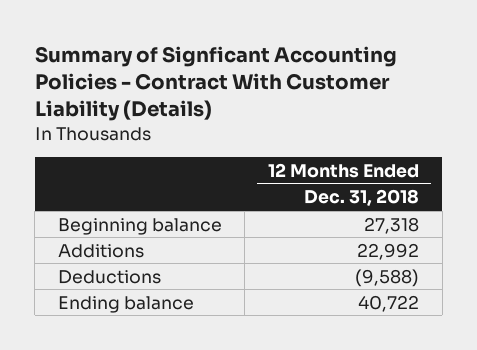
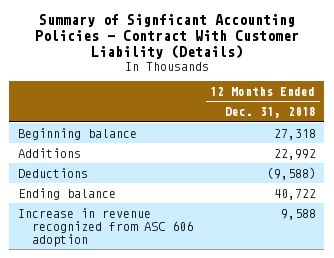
none -> [18,207,193,247] Increase in revenue recognized from ASC 606 adoption

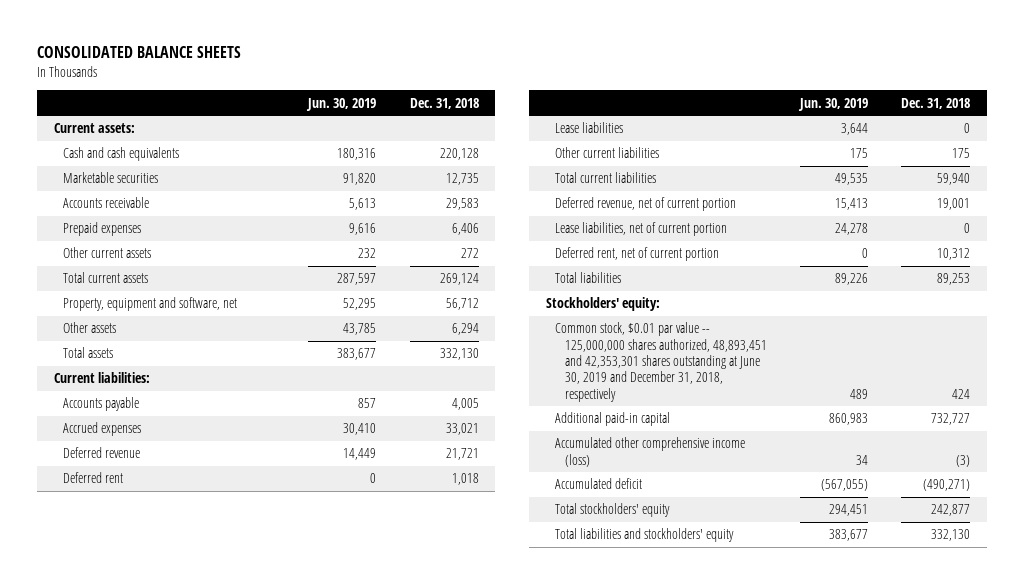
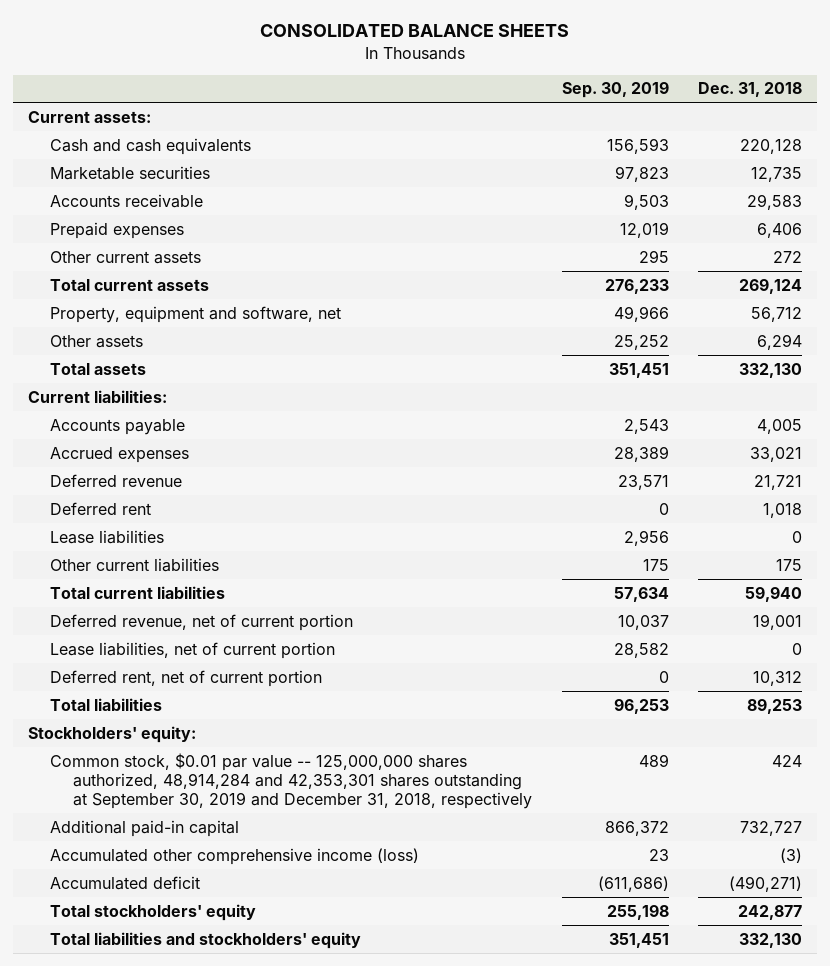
[306,97,377,111] Jun. 30, 2019 -> none
none -> [561,81,669,99] Sep. 30, 2019
[555,322,767,402] Common stock, $0.01 par value -- 125,000,000 shares authorized, 48,893,451 and 42,353,301 shares outstanding at June 30, 2019 and December 31, 2018, respectively -> [50,752,532,809] Common stock, $0.01 par value -- 125,000,000 shares authorized, 48,914,284 and 42,353,301 shares outstanding at September 30, 2019 and December 31, 2018, respectively

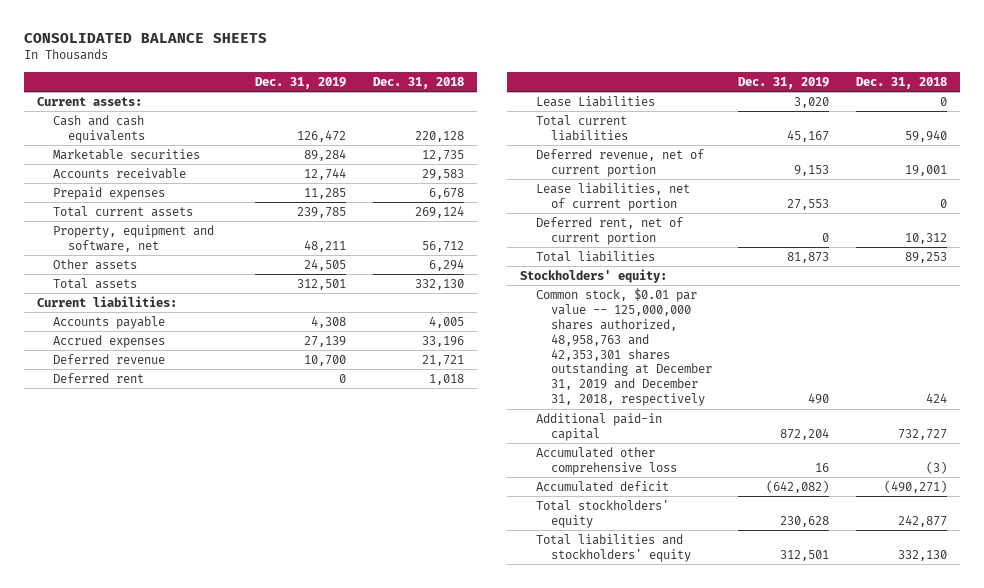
[561,81,669,99] Sep. 30, 2019 -> none
none -> [255,76,347,89] Dec. 31, 2019
[50,250,202,264] Other current assets -> none
[757,222,803,238] 6,406 -> [428,188,464,200] 6,678
[750,446,803,462] 33,021 -> [421,336,464,348] 33,196
[50,557,220,572] Other current liabilities -> none
[50,529,165,544] Lease liabilities -> [535,96,655,108] Lease Liabilities
[50,752,532,809] Common stock, $0.01 par value -- 125,000,000 shares authorized, 48,914,284 and 42,353,301 shares outstanding at September 30, 2019 and December 31, 2018, respectively -> [535,288,712,407] Common stock, $0.01 par value -- 125,000,000 shares authorized, 48,958,763 and 42,353,301 shares outstanding at December 31, 2019 and December 31, 2018, respectively
[50,847,420,865] Accumulated other comprehensive income (loss) -> [535,447,677,475] Accumulated other comprehensive loss

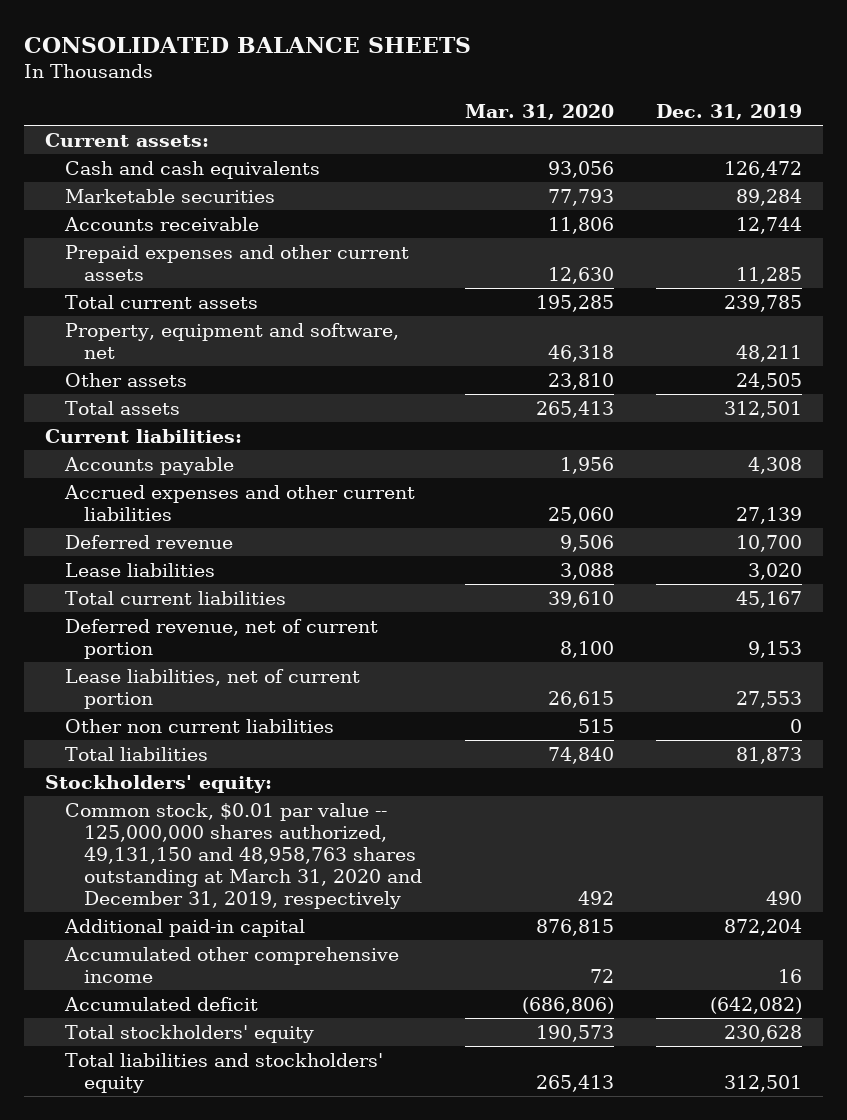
[372,76,464,89] Dec. 31, 2018 -> none
none -> [464,104,614,121] Mar. 31, 2020
[52,187,165,201] Prepaid expenses -> [64,244,409,281] Prepaid expenses and other current assets
[52,335,165,349] Accrued expenses -> [63,484,415,521] Accrued expenses and other current liabilities
[52,373,144,384] Deferred rent -> none
[535,96,655,108] Lease Liabilities -> [64,562,215,577] Lease liabilities
[535,217,683,245] Deferred rent, net of current portion -> none
none -> [64,718,334,733] Other non current liabilities
[535,288,712,407] Common stock, $0.01 par value -- 125,000,000 shares authorized, 48,958,763 and 42,353,301 shares outstanding at December 31, 2019 and December 31, 2018, respectively -> [64,802,423,909] Common stock, $0.01 par value -- 125,000,000 shares authorized, 49,131,150 and 48,958,763 shares outstanding at March 31, 2020 and December 31, 2019, respectively
[535,447,677,475] Accumulated other comprehensive loss -> [63,946,399,983] Accumulated other comprehensive income

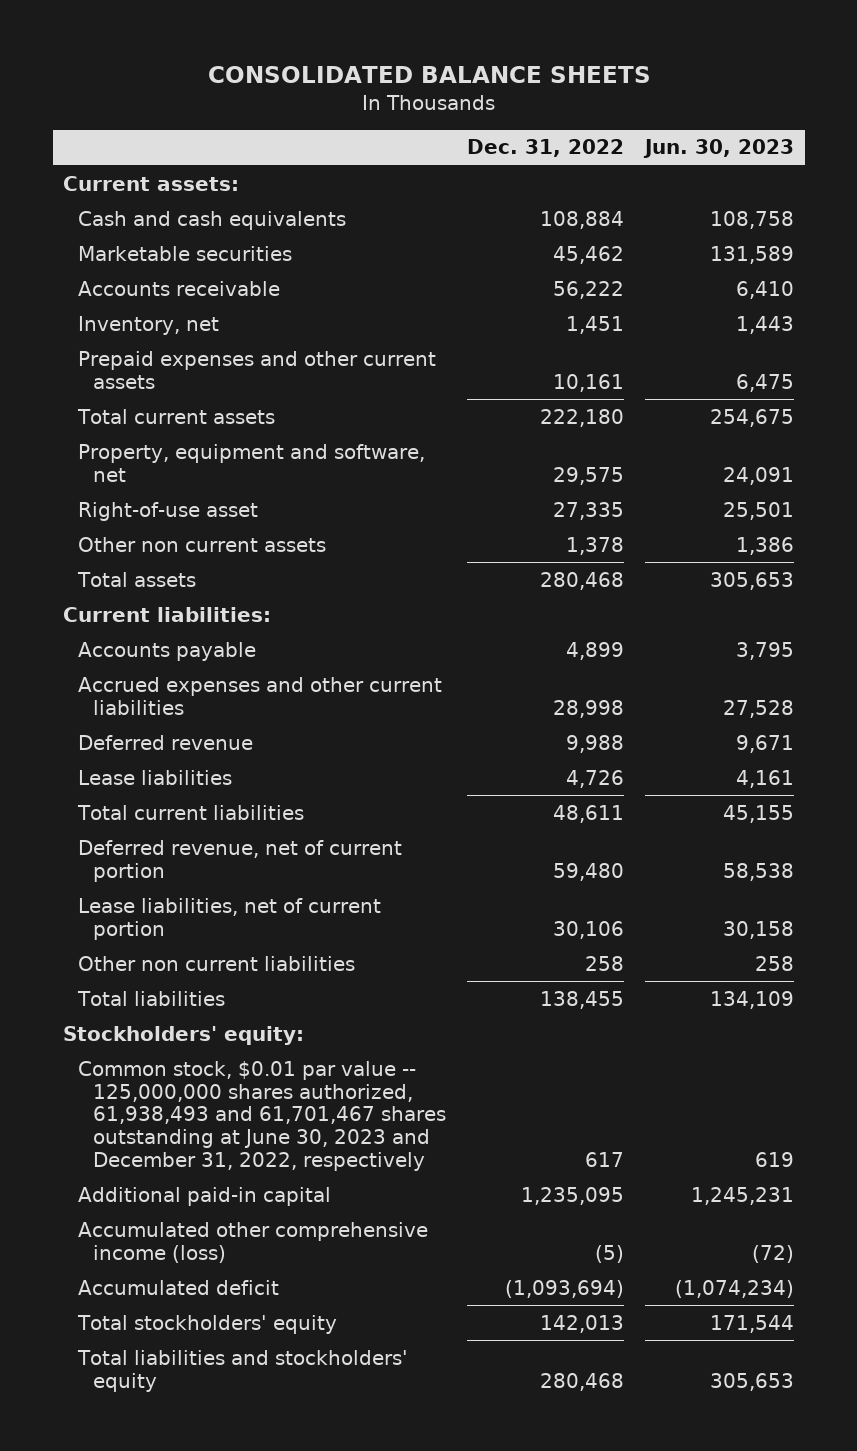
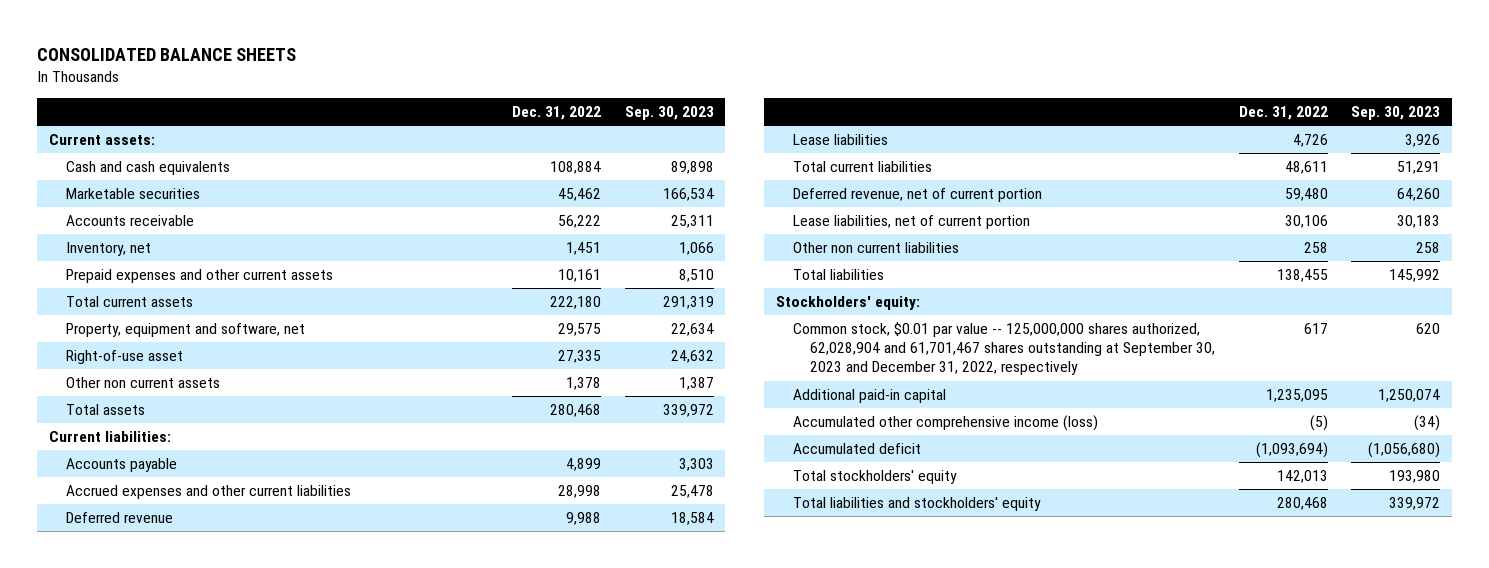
[643,139,795,159] Jun. 30, 2023 -> none
none -> [624,105,714,120] Sep. 30, 2023
[78,1060,446,1172] Common stock, $0.01 par value -- 125,000,000 shares authorized, 61,938,493 and 61,701,467 shares outstanding at June 30, 2023 and December 31, 2022, respectively -> [793,322,1216,376] Common stock, $0.01 par value -- 125,000,000 shares authorized, 62,028,904 and 61,701,467 shares outstanding at September 30, 2023 and December 31, 2022, respectively

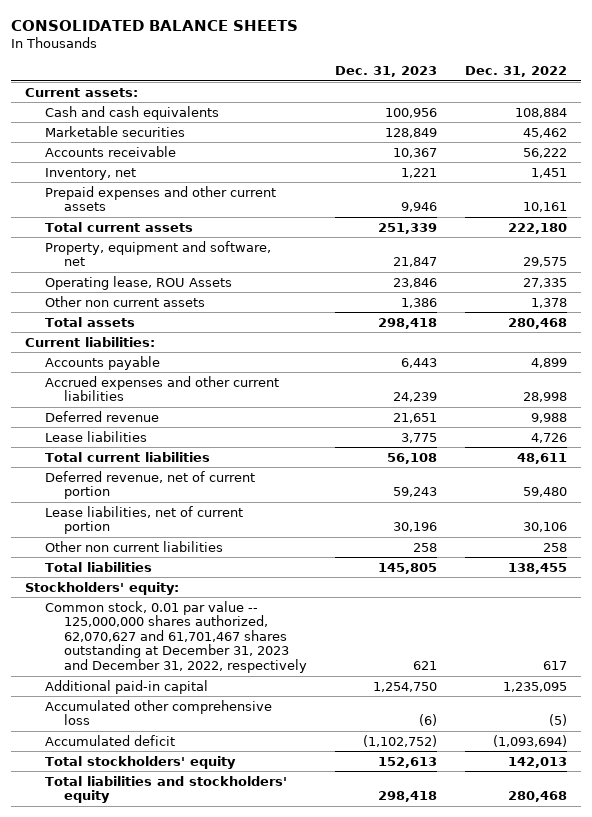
[624,105,714,120] Sep. 30, 2023 -> none
none -> [334,66,437,78] Dec. 31, 2023
[66,350,184,365] Right-of-use asset -> [44,275,232,290] Operating lease, ROU Assets
[793,322,1216,376] Common stock, $0.01 par value -- 125,000,000 shares authorized, 62,028,904 and 61,701,467 shares outstanding at September 30, 2023 and December 31, 2022, respectively -> [44,600,307,673] Common stock, 0.01 par value -- 125,000,000 shares authorized, 62,070,627 and 61,701,467 shares outstanding at December 31, 2023 and December 31, 2022, respectively
[793,415,1099,432] Accumulated other comprehensive income (loss) -> [44,699,272,726] Accumulated other comprehensive loss

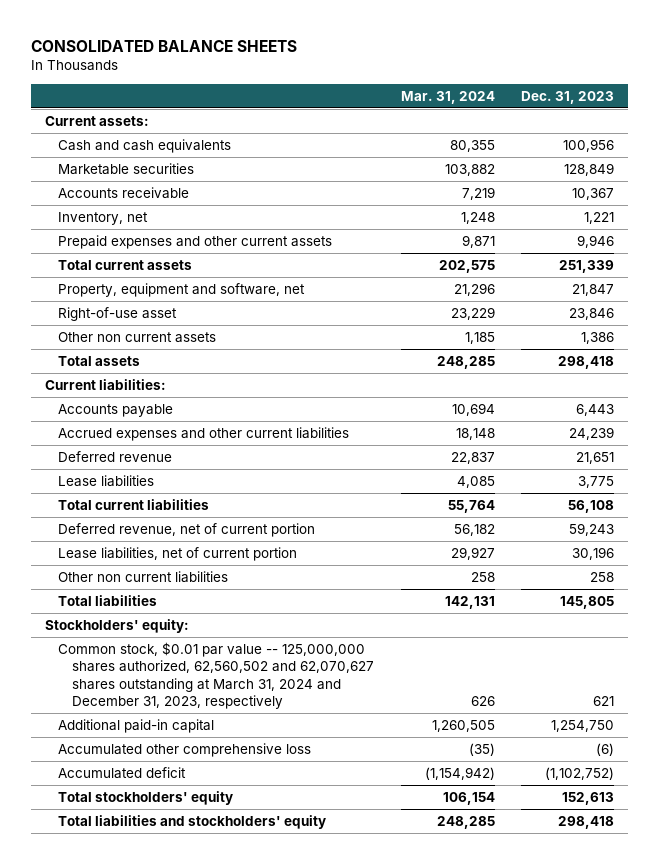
[464,66,567,78] Dec. 31, 2022 -> none
none -> [400,90,495,104] Mar. 31, 2024
[44,275,232,290] Operating lease, ROU Assets -> [58,307,178,322] Right-of-use asset
[44,600,307,673] Common stock, 0.01 par value -- 125,000,000 shares authorized, 62,070,627 and 61,701,467 shares outstanding at December 31, 2023 and December 31, 2022, respectively -> [58,642,374,709] Common stock, $0.01 par value -- 125,000,000 shares authorized, 62,560,502 and 62,070,627 shares outstanding at March 31, 2024 and December 31, 2023, respectively

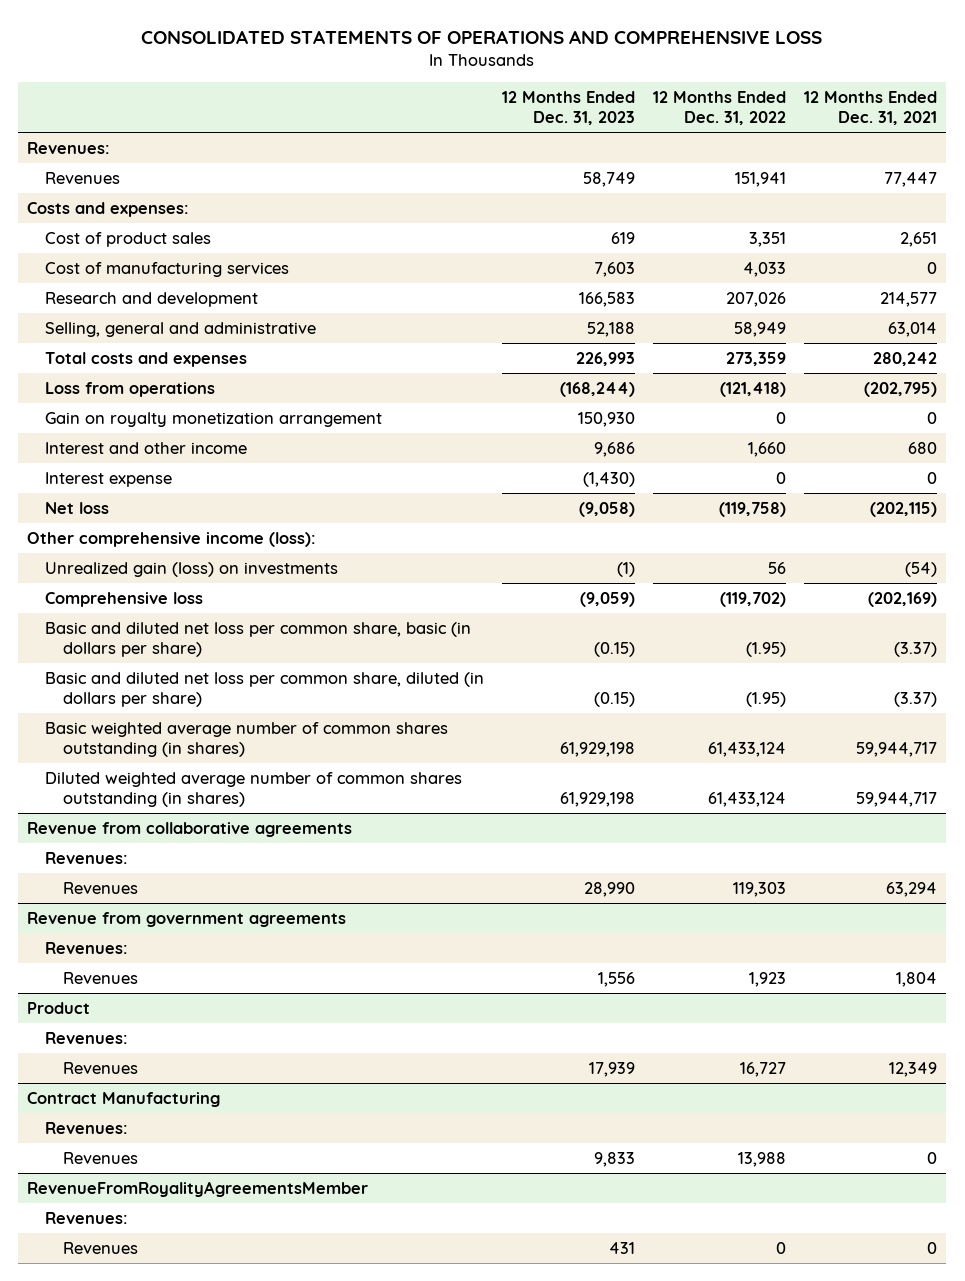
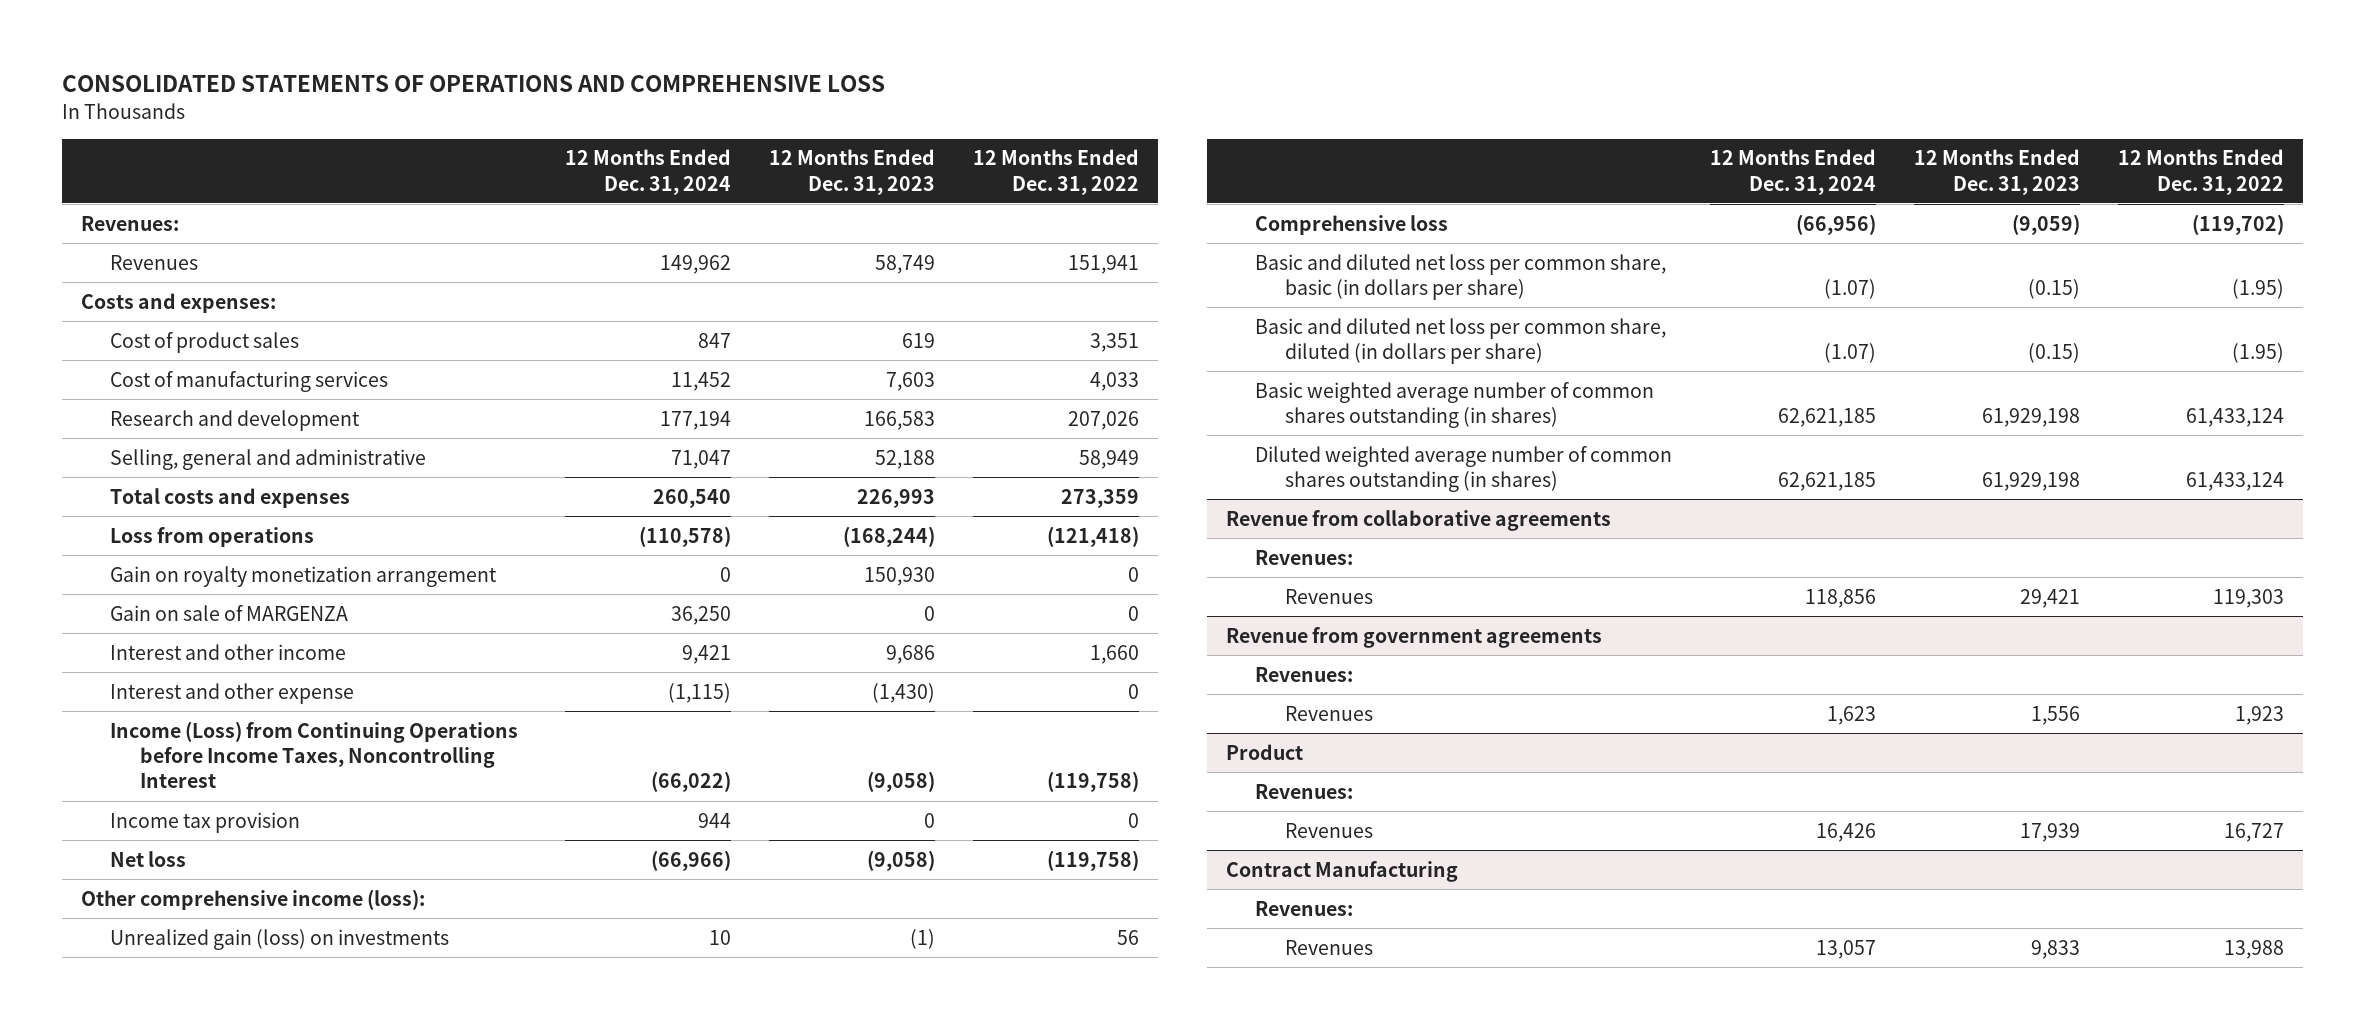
[804,91,938,126] 12 Months Ended Dec. 31, 2021 -> none
none -> [565,149,732,195] 12 Months Ended Dec. 31, 2024
none -> [110,604,349,621] Gain on sale of MARGENZA
[44,471,172,487] Interest expense -> [110,682,355,704] Interest and other expense
none -> [110,720,519,789] Income (Loss) from Continuing Operations before Income Taxes, Noncontrolling Interest
none -> [110,811,301,833] Income tax provision
[584,881,636,897] 28,990 -> [2020,588,2081,608] 29,421
[27,1180,369,1197] RevenueFromRoyalityAgreementsMember -> none
[44,1211,128,1224] Revenues: -> none
[62,1241,138,1254] Revenues -> none

